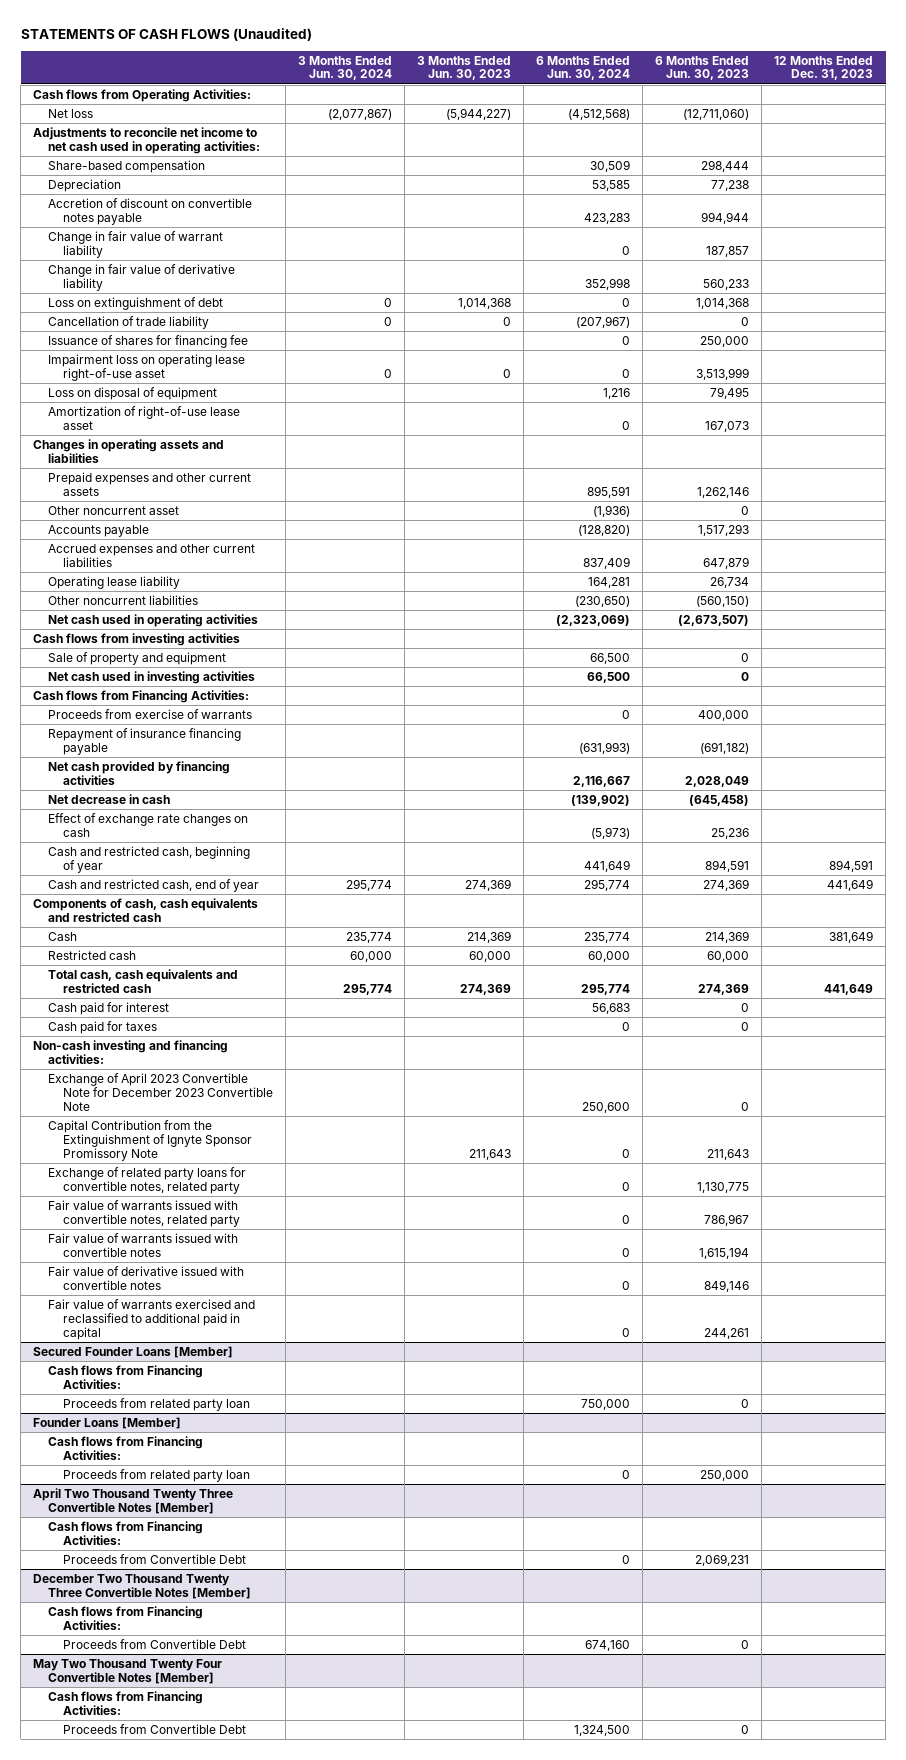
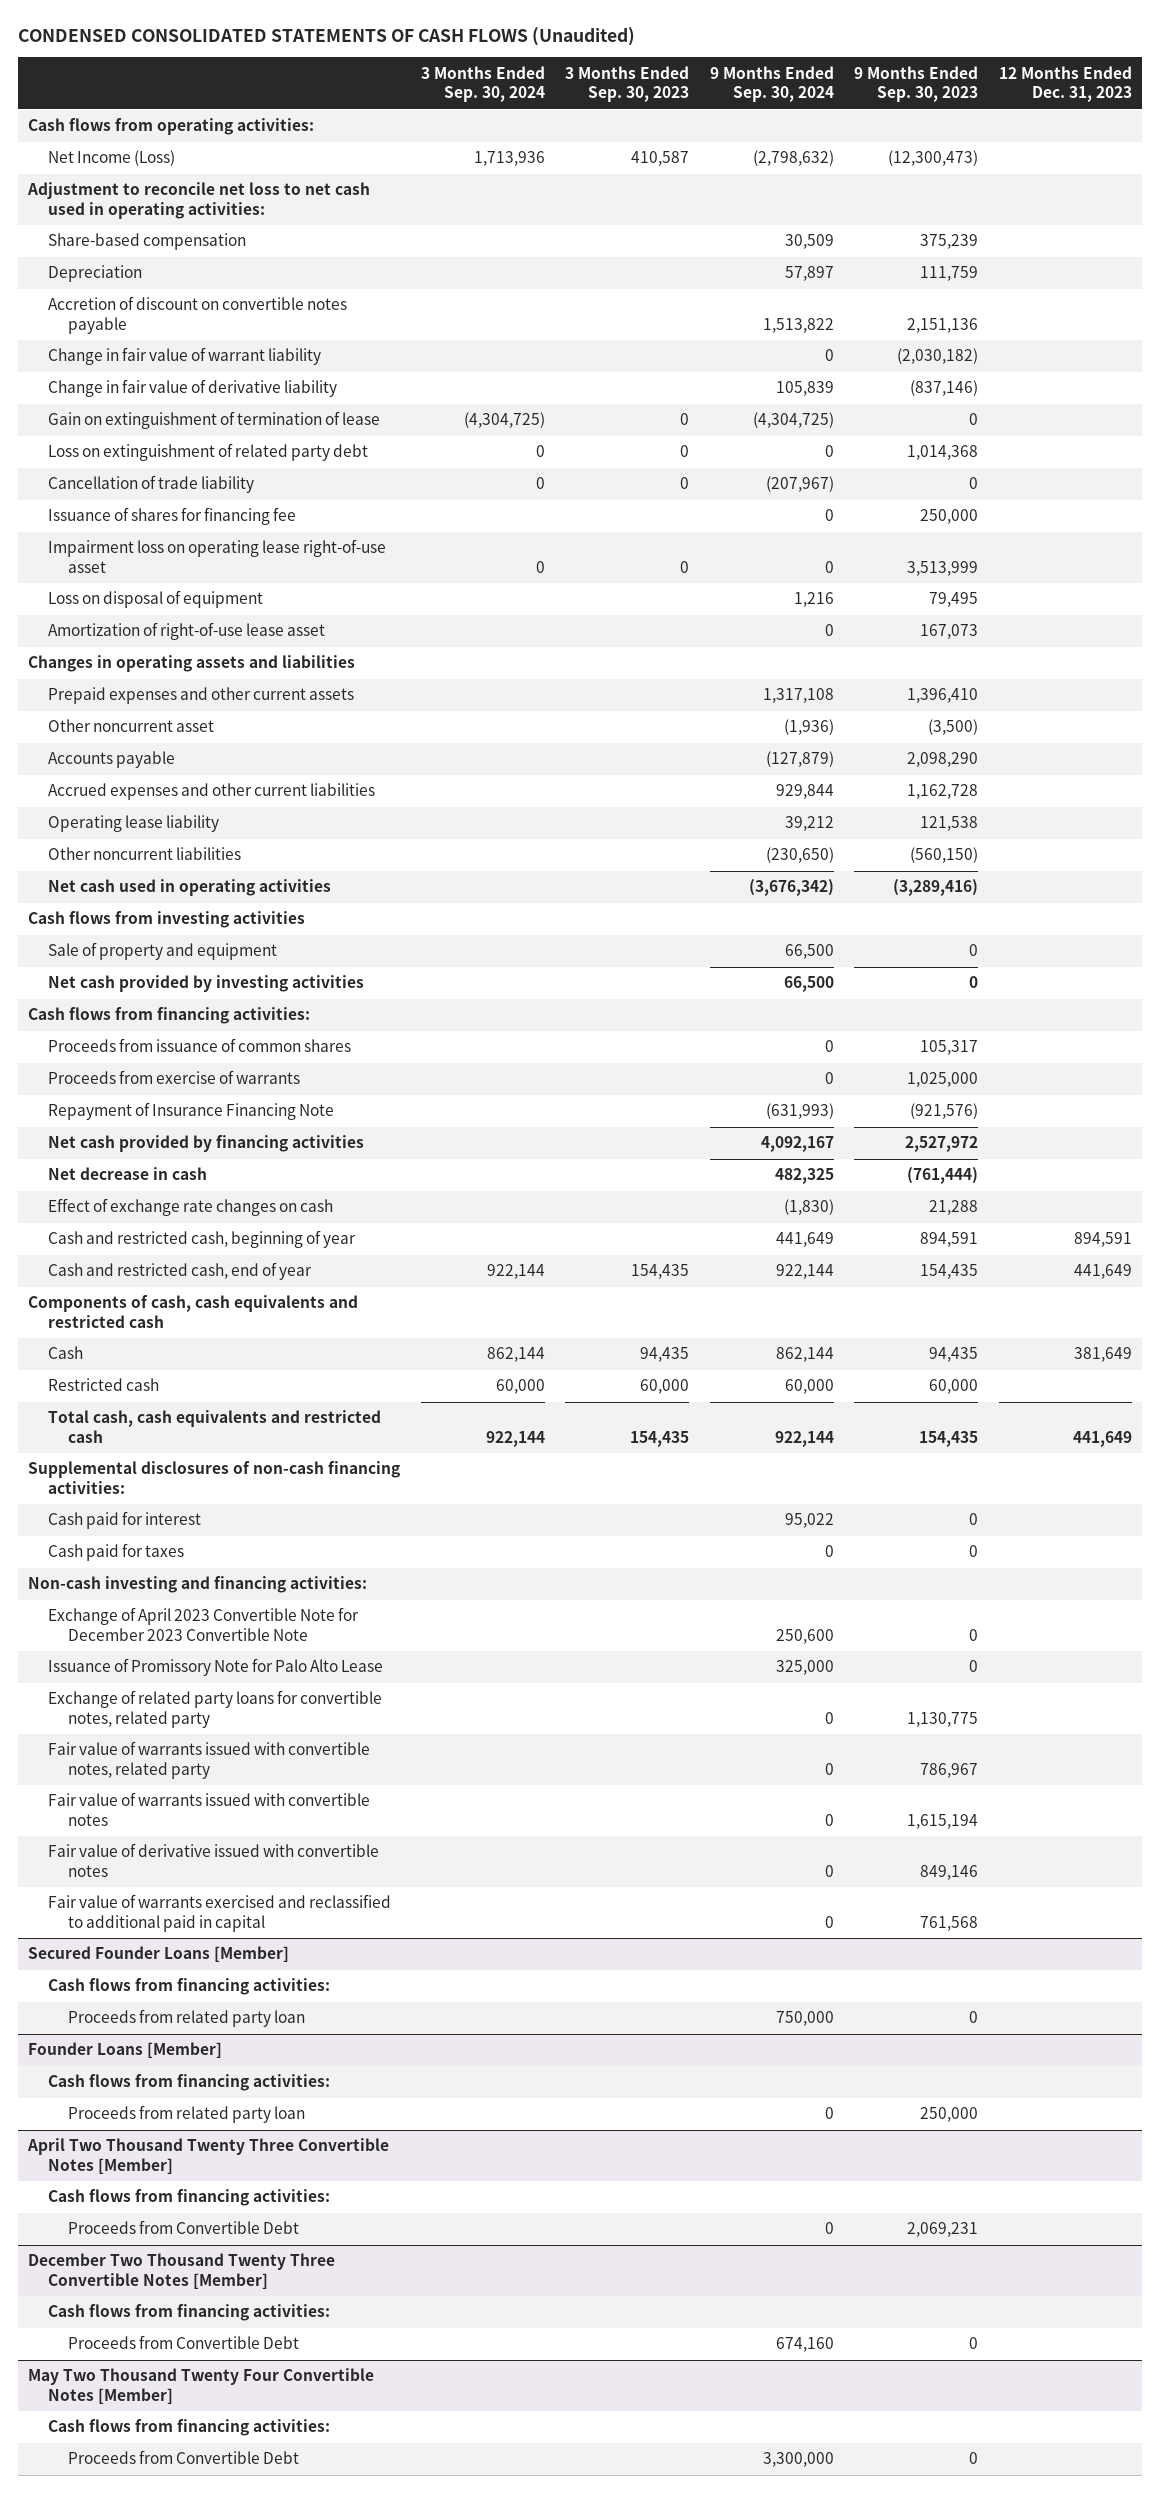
[20,27,312,41] STATEMENTS OF CASH FLOWS (Unaudited) -> [18,26,636,46] CONDENSED CONSOLIDATED STATEMENTS OF CASH FLOWS (Unaudited)
[297,55,392,81] 3 Months Ended Jun. 30, 2024 -> none
[416,55,511,81] 3 Months Ended Jun. 30, 2023 -> none
[535,55,630,81] 6 Months Ended Jun. 30, 2024 -> none
[655,55,750,81] 6 Months Ended Jun. 30, 2023 -> none
none -> [420,65,545,103] 3 Months Ended Sep. 30, 2024
none -> [565,65,690,103] 3 Months Ended Sep. 30, 2023
none -> [709,65,834,103] 9 Months Ended Sep. 30, 2024
none -> [854,65,979,103] 9 Months Ended Sep. 30, 2023
[33,88,252,102] Cash flows from Operating Activities: -> [28,118,315,136] Cash flows from operating activities:
[47,108,93,118] Net loss -> [48,150,176,167] Net Income (Loss)
[33,126,260,154] Adjustments to reconcile net income to net cash used in operating activities: -> [27,182,371,219] Adjustment to reconcile net loss to net cash used in operating activities:
none -> [48,411,381,430] Gain on extinguishment of termination of lease
[47,296,223,310] Loss on extinguishment of debt -> [48,443,369,462] Loss on extinguishment of related party debt
[47,670,255,684] Net cash used in investing activities -> [48,975,365,993] Net cash provided by investing activities
[33,689,250,703] Cash flows from Financing Activities: -> [28,1007,311,1025] Cash flows from financing activities:
none -> [48,1038,352,1053] Proceeds from issuance of common shares
[47,727,241,755] Repayment of insurance financing payable -> [48,1102,335,1121] Repayment of Insurance Financing Note
none -> [28,1461,401,1494] Supplemental disclosures of non-cash financing activities:
[47,1119,252,1161] Capital Contribution from the Extinguishment of Ignyte Sponsor Promissory Note -> none
none -> [48,1658,384,1677] Issuance of Promissory Note for Palo Alto Lease
[47,1364,203,1389] Cash flows from Financing Activities: -> [48,1978,331,1996] Cash flows from financing activities:
[47,1435,203,1460] Cash flows from Financing Activities: -> [48,2074,331,2092] Cash flows from financing activities:
[47,1520,203,1545] Cash flows from Financing Activities: -> [48,2189,331,2207] Cash flows from financing activities:
[47,1605,203,1630] Cash flows from Financing Activities: -> [48,2304,331,2322] Cash flows from financing activities:
[47,1690,203,1715] Cash flows from Financing Activities: -> [48,2419,331,2437] Cash flows from financing activities:

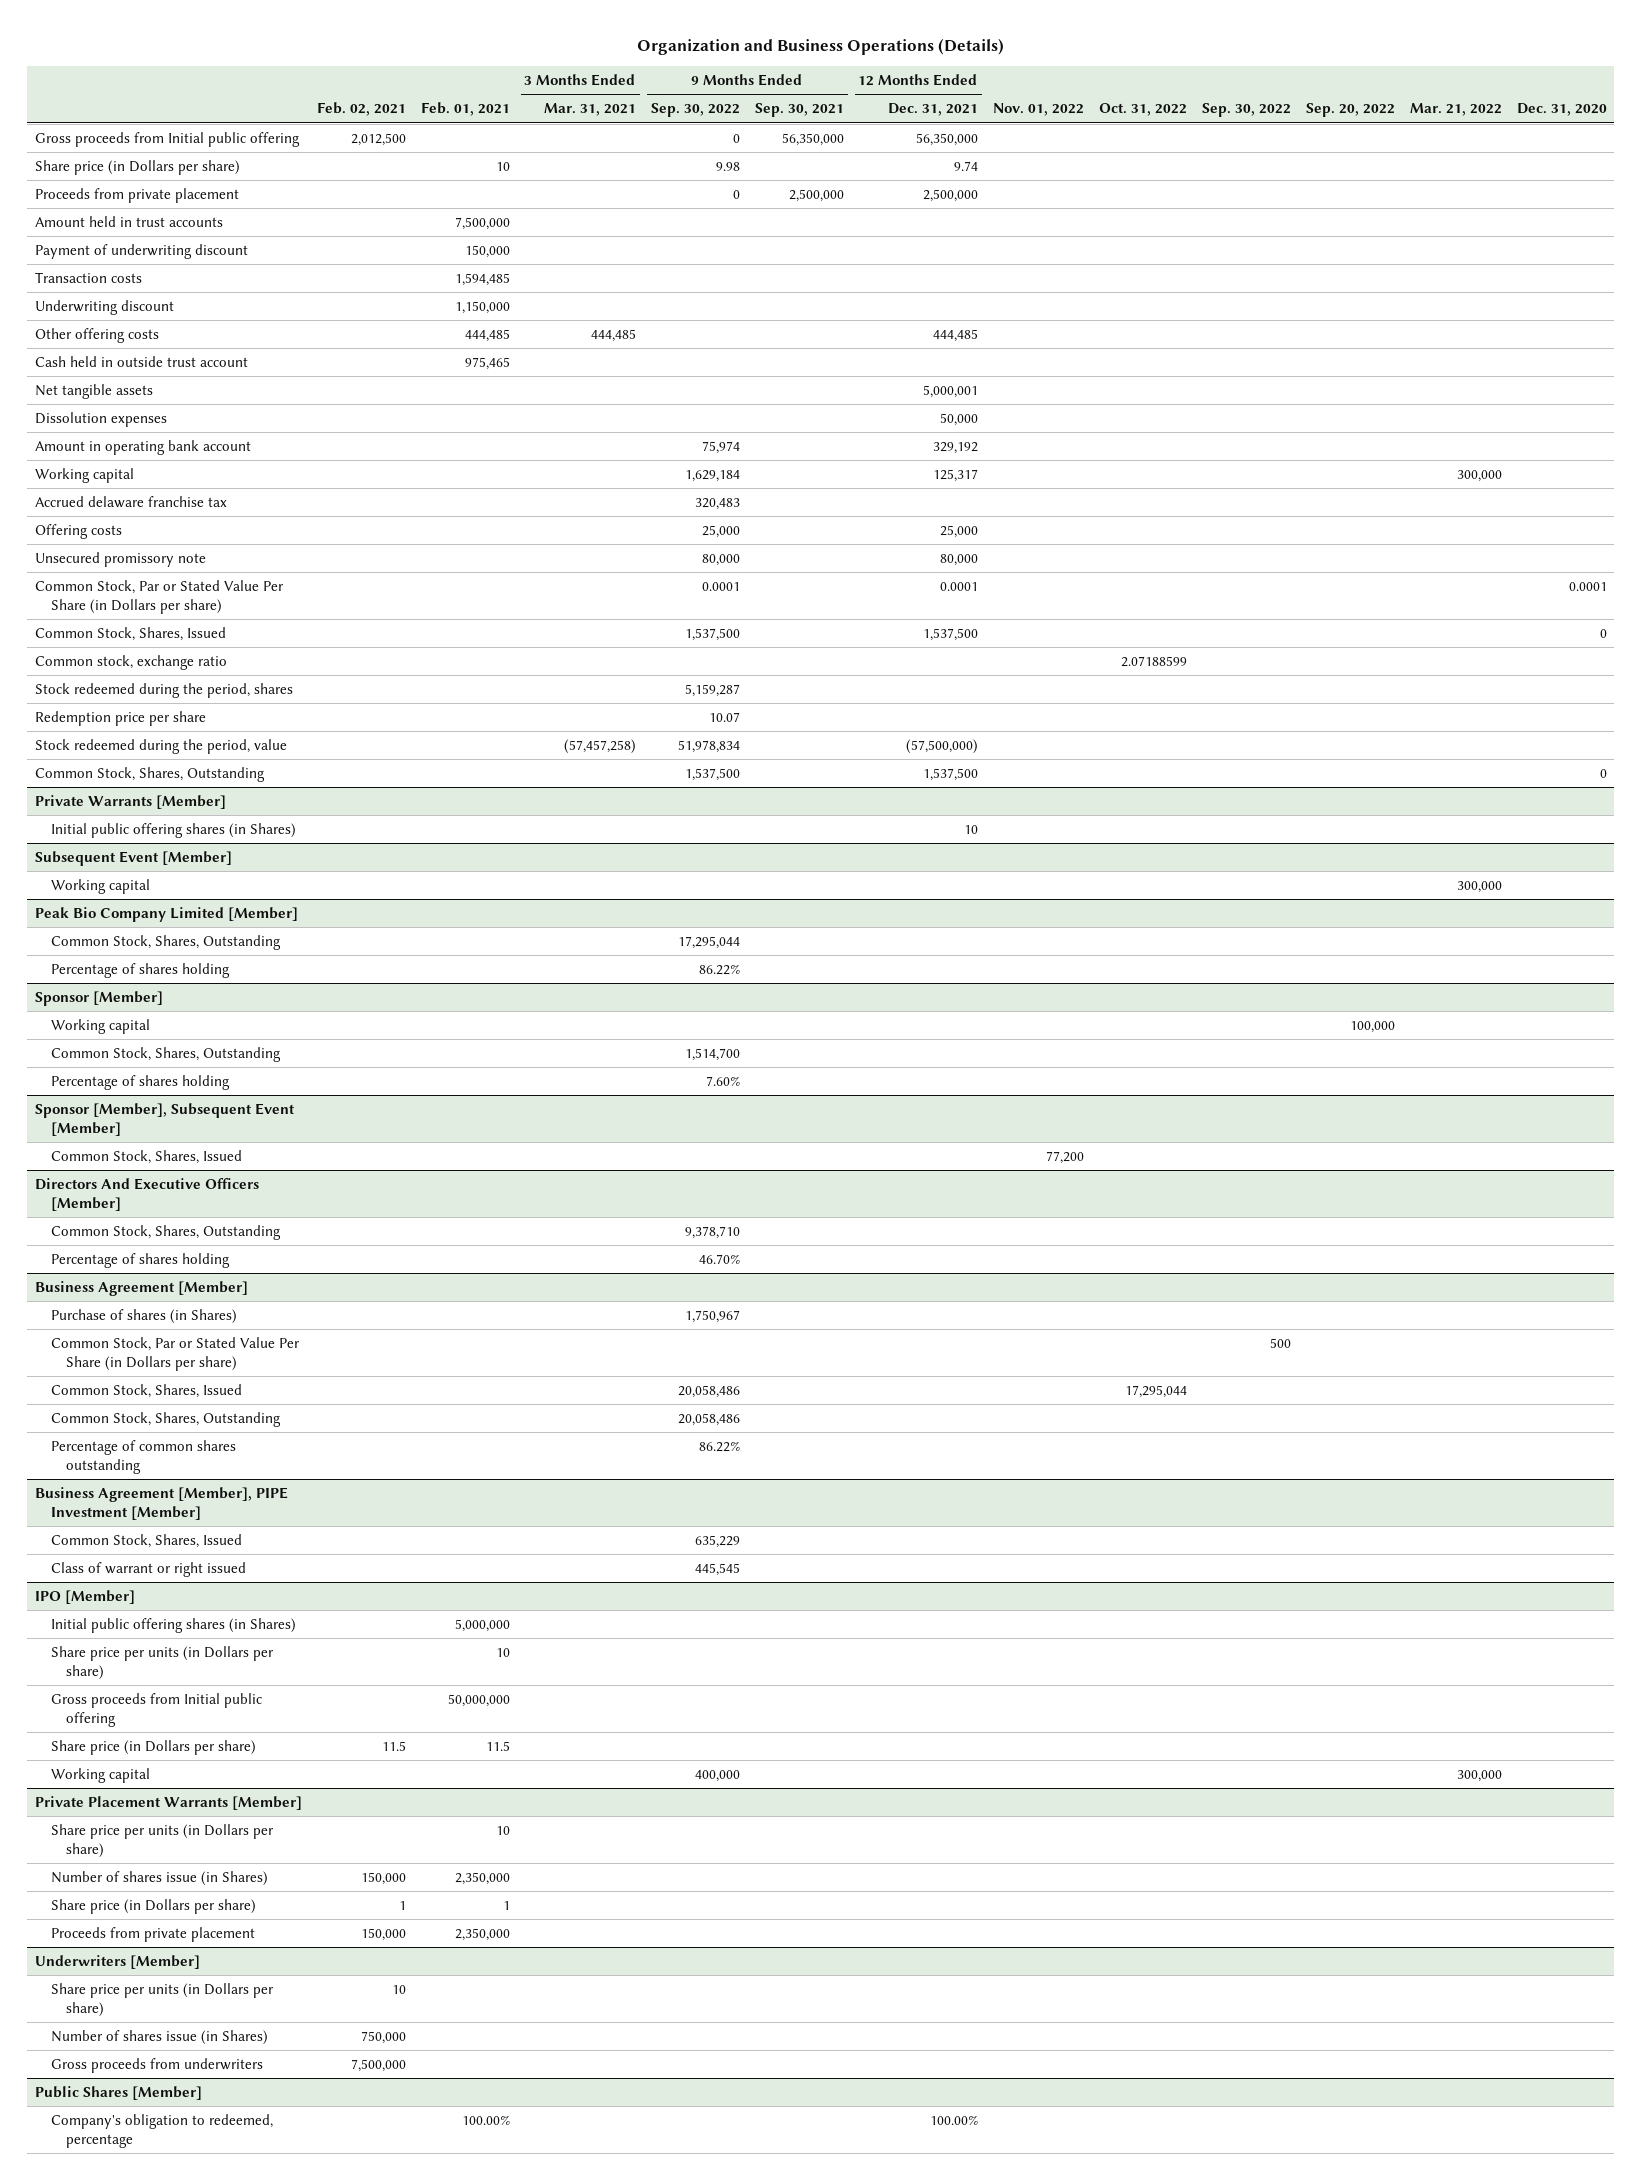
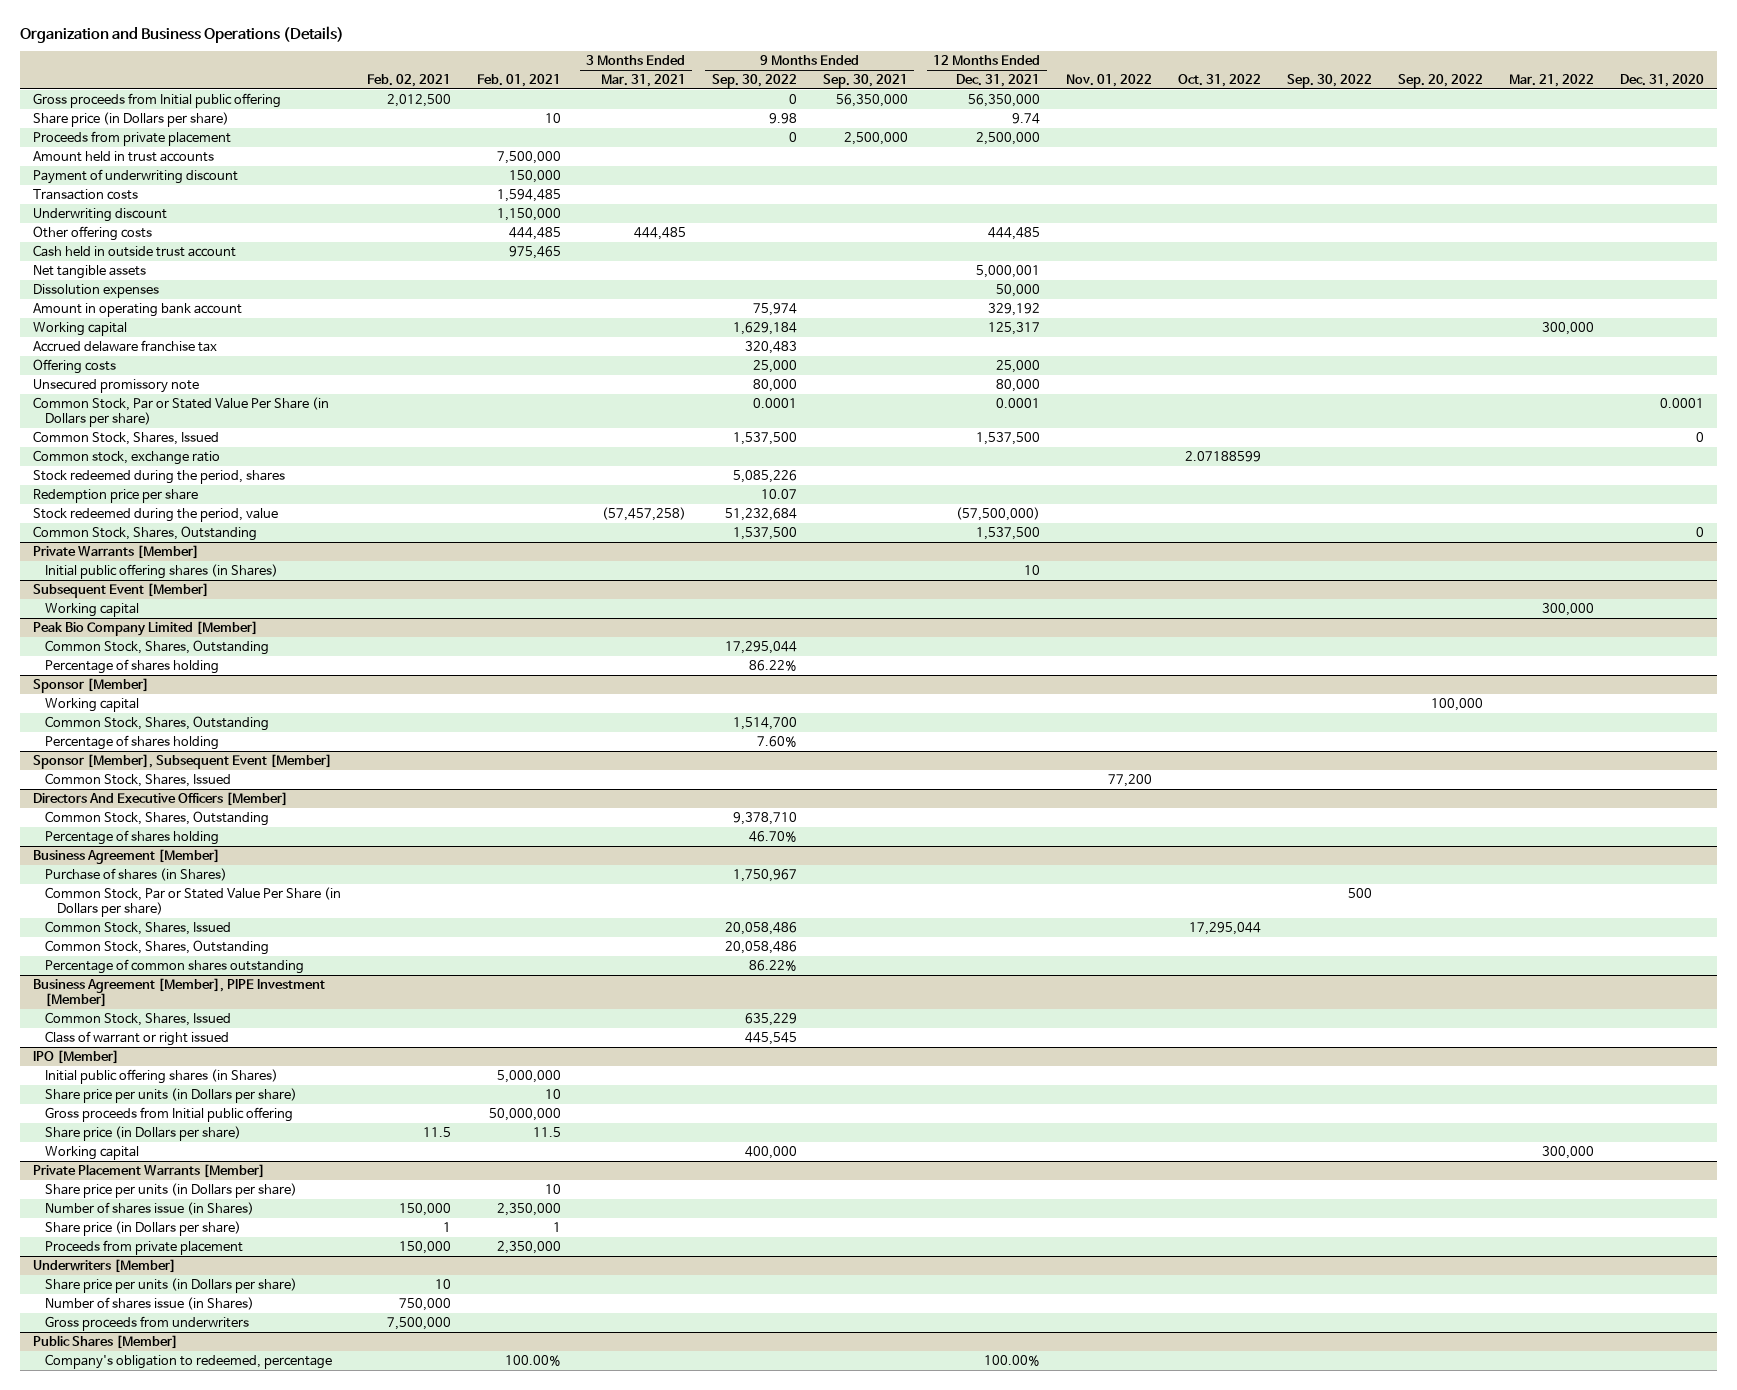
[684,684,740,698] 5,159,287 -> [732,469,797,483] 5,085,226
[677,740,740,754] 51,978,834 -> [724,507,797,521] 51,232,684

